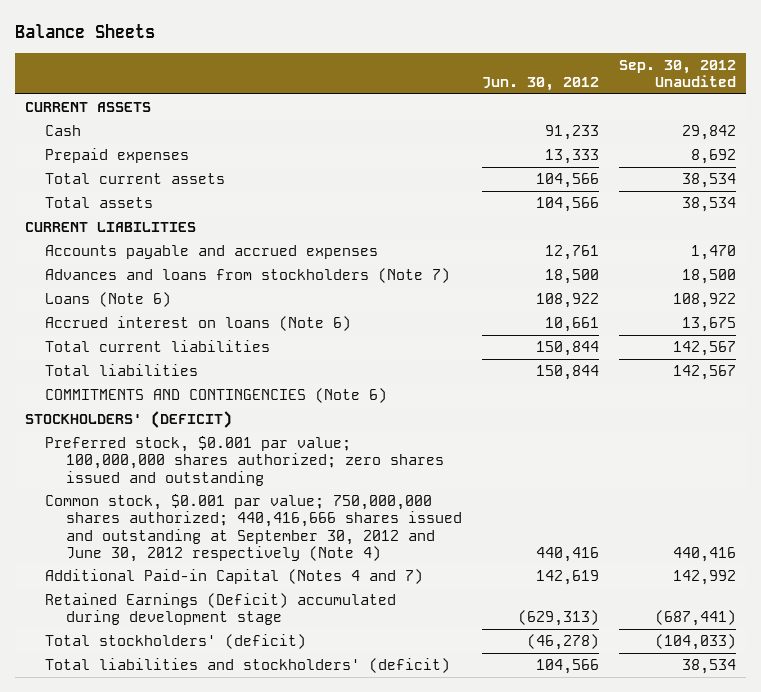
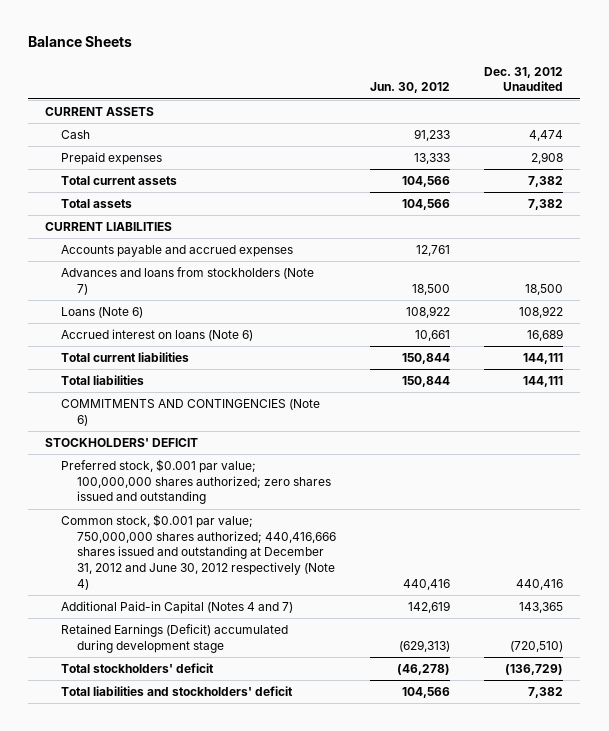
[619,59,737,88] Sep. 30, 2012 Unaudited -> none
none -> [484,66,564,92] Dec. 31, 2012 Unaudited
[24,411,232,429] STOCKHOLDERS' (DEFICIT) -> [45,438,199,448] STOCKHOLDERS' DEFICIT
[45,494,463,562] Common stock, $0.001 par value; 750,000,000 shares authorized; 440,416,666 shares issued and outstanding at September 30, 2012 and June 30, 2012 respectively (Note 4) -> [61,514,337,590] Common stock, $0.001 par value; 750,000,000 shares authorized; 440,416,666 shares issued and outstanding at December 31, 2012 and June 30, 2012 respectively (Note 4)
[45,634,307,650] Total stockholders' (deficit) -> [61,663,215,674] Total stockholders' deficit
[45,658,451,674] Total liabilities and stockholders' (deficit) -> [61,686,294,697] Total liabilities and stockholders' deficit

